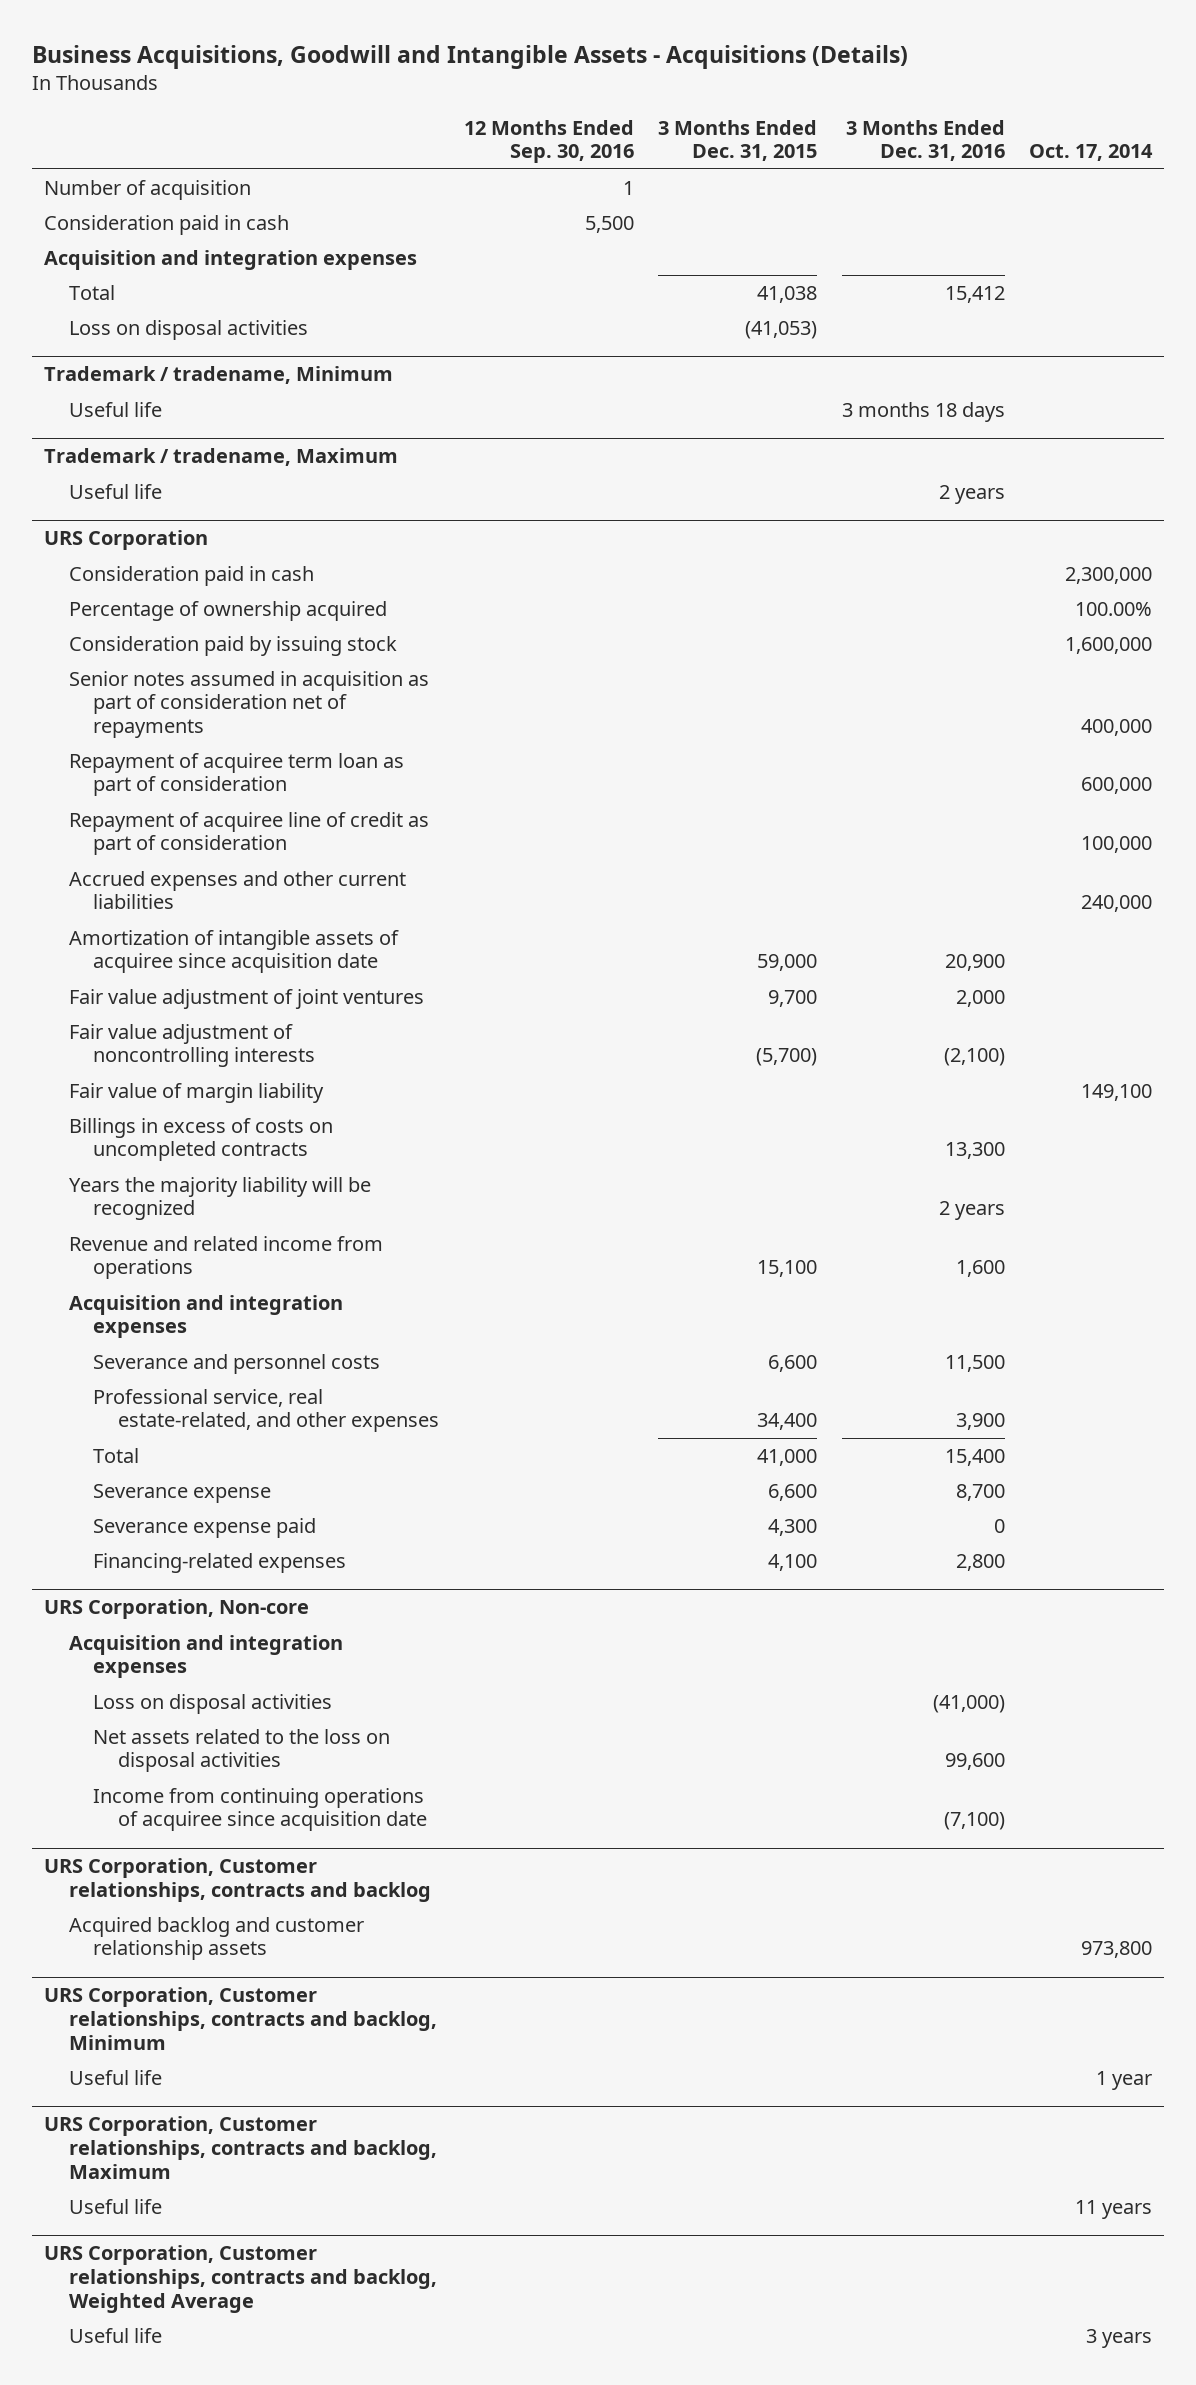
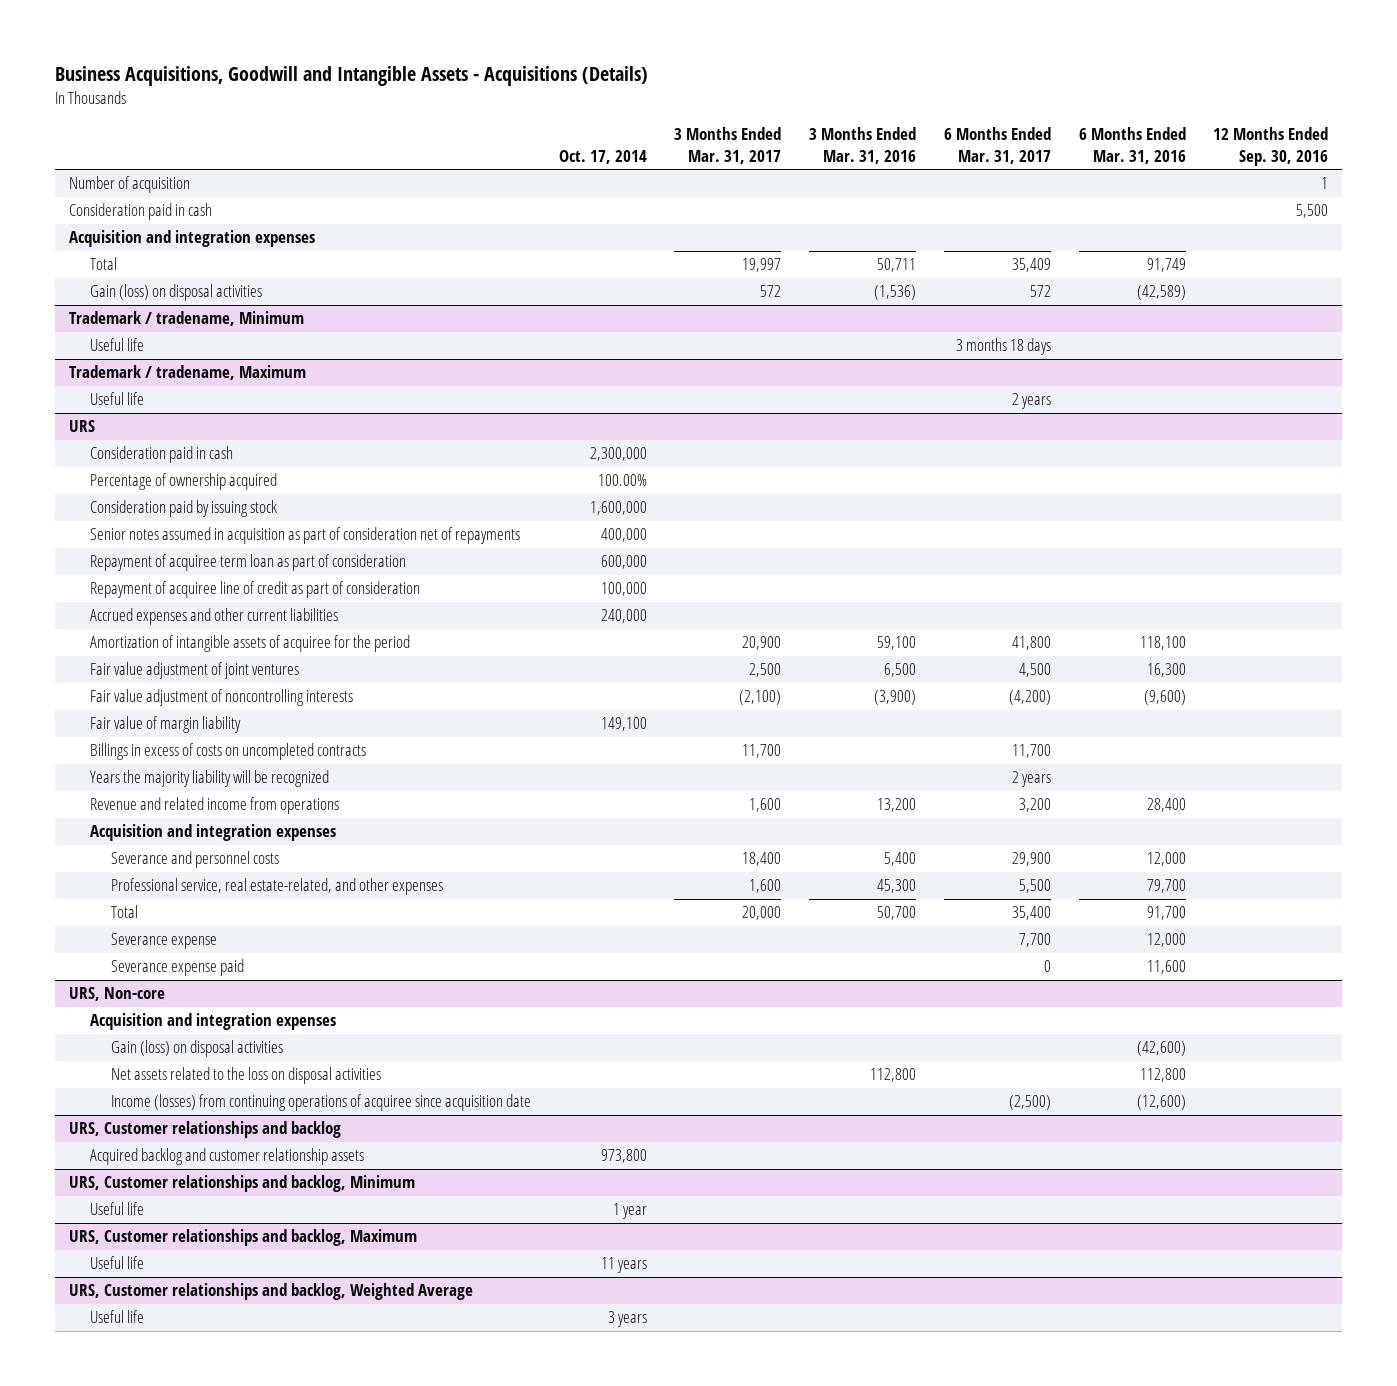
[658,119,818,162] 3 Months Ended Dec. 31, 2015 -> none
[845,119,1005,162] 3 Months Ended Dec. 31, 2016 -> none
none -> [674,127,782,164] 3 Months Ended Mar. 31, 2017
none -> [809,127,917,164] 3 Months Ended Mar. 31, 2016
none -> [943,127,1051,164] 6 Months Ended Mar. 31, 2017
none -> [1078,127,1186,164] 6 Months Ended Mar. 31, 2016
[68,319,308,340] Loss on disposal activities -> [89,284,262,302] Gain (loss) on disposal activities
[43,530,208,551] URS Corporation -> [68,420,95,433] URS
[68,929,399,974] Amortization of intangible assets of acquiree since acquisition date -> [89,635,410,653] Amortization of intangible assets of acquiree for the period
[93,1552,347,1573] Financing-related expenses -> none
[43,1599,309,1620] URS Corporation, Non-core -> [68,987,165,1002] URS, Non-core
[93,1693,333,1714] Loss on disposal activities -> [111,1040,284,1058] Gain (loss) on disposal activities
[93,1787,428,1832] Income from continuing operations of acquiree since acquisition date -> [111,1094,532,1112] Income (losses) from continuing operations of acquiree since acquisition date
[43,1858,431,1903] URS Corporation, Customer relationships, contracts and backlog -> [68,1121,341,1139] URS, Customer relationships and backlog
[43,1987,437,2050] URS Corporation, Customer relationships, contracts and backlog, Minimum -> [68,1175,415,1193] URS, Customer relationships and backlog, Minimum
[43,2116,437,2179] URS Corporation, Customer relationships, contracts and backlog, Maximum -> [68,1229,417,1247] URS, Customer relationships and backlog, Maximum
[43,2245,437,2313] URS Corporation, Customer relationships, contracts and backlog, Weighted Average -> [68,1283,473,1301] URS, Customer relationships and backlog, Weighted Average

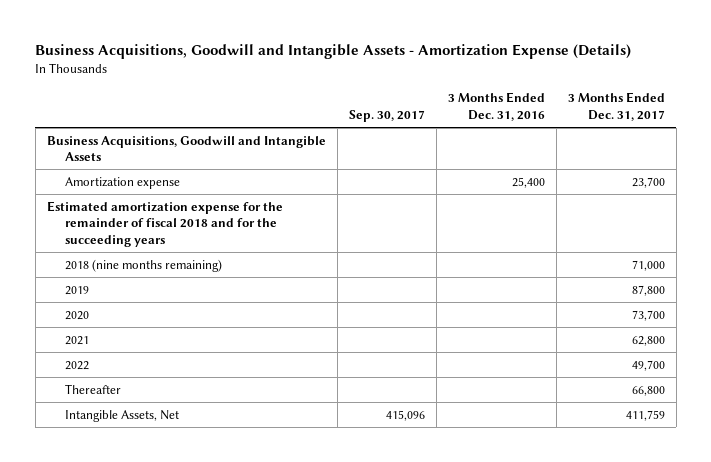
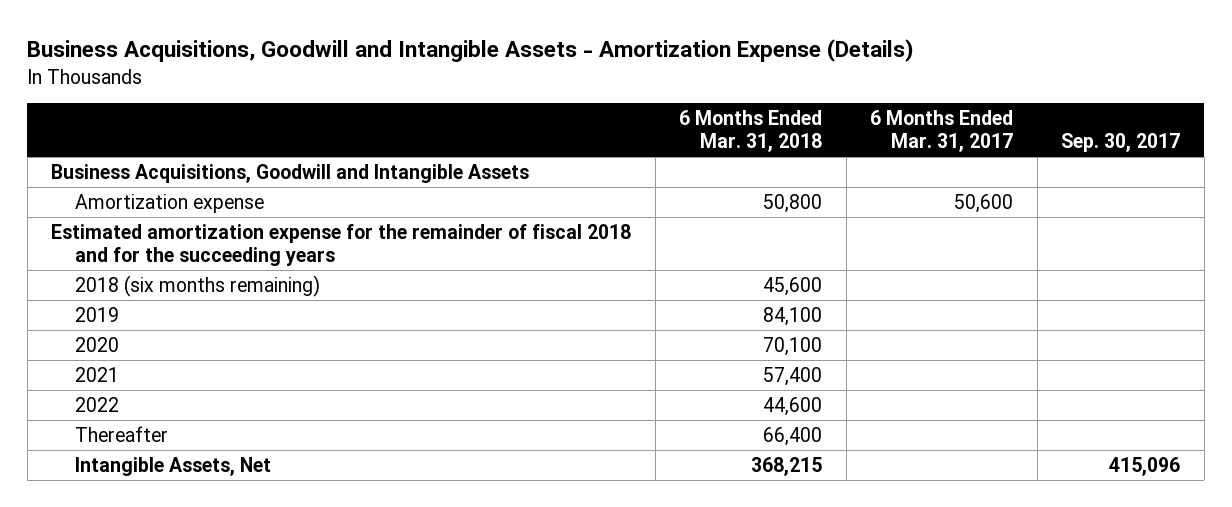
[447,92,545,122] 3 Months Ended Dec. 31, 2016 -> none
[567,92,665,122] 3 Months Ended Dec. 31, 2017 -> none
none -> [679,110,823,153] 6 Months Ended Mar. 31, 2018
none -> [870,110,1014,153] 6 Months Ended Mar. 31, 2017
[65,258,223,272] 2018 (nine months remaining) -> [75,274,321,297] 2018 (six months remaining)

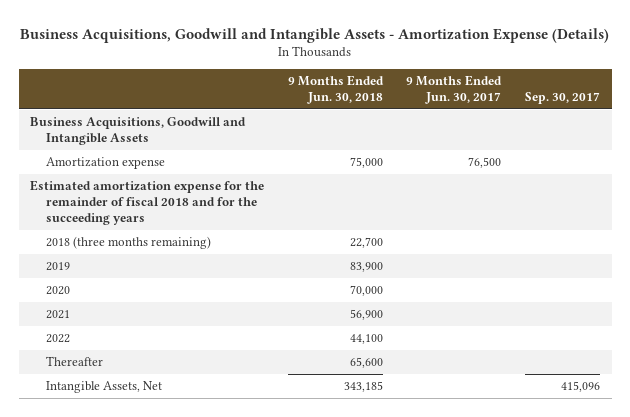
[679,110,823,153] 6 Months Ended Mar. 31, 2018 -> none
[870,110,1014,153] 6 Months Ended Mar. 31, 2017 -> none
none -> [287,74,384,104] 9 Months Ended Jun. 30, 2018
none -> [406,74,503,104] 9 Months Ended Jun. 30, 2017
[75,274,321,297] 2018 (six months remaining) -> [45,236,211,250] 2018 (three months remaining)

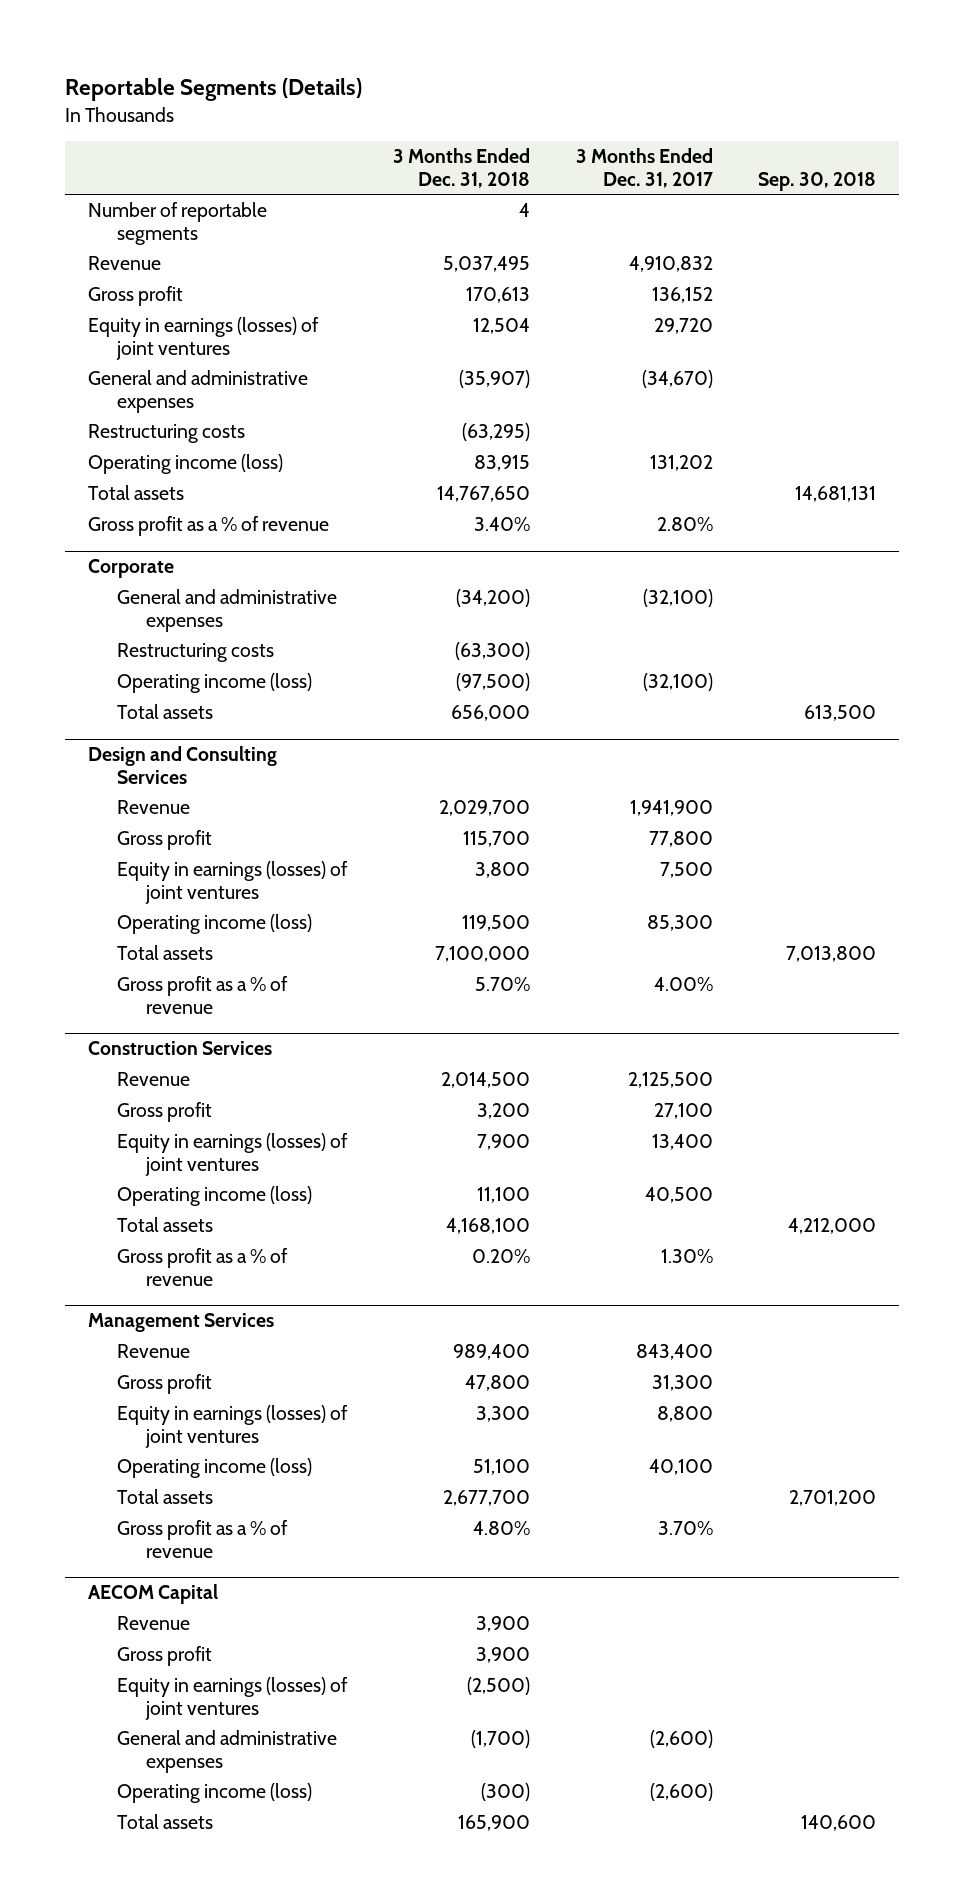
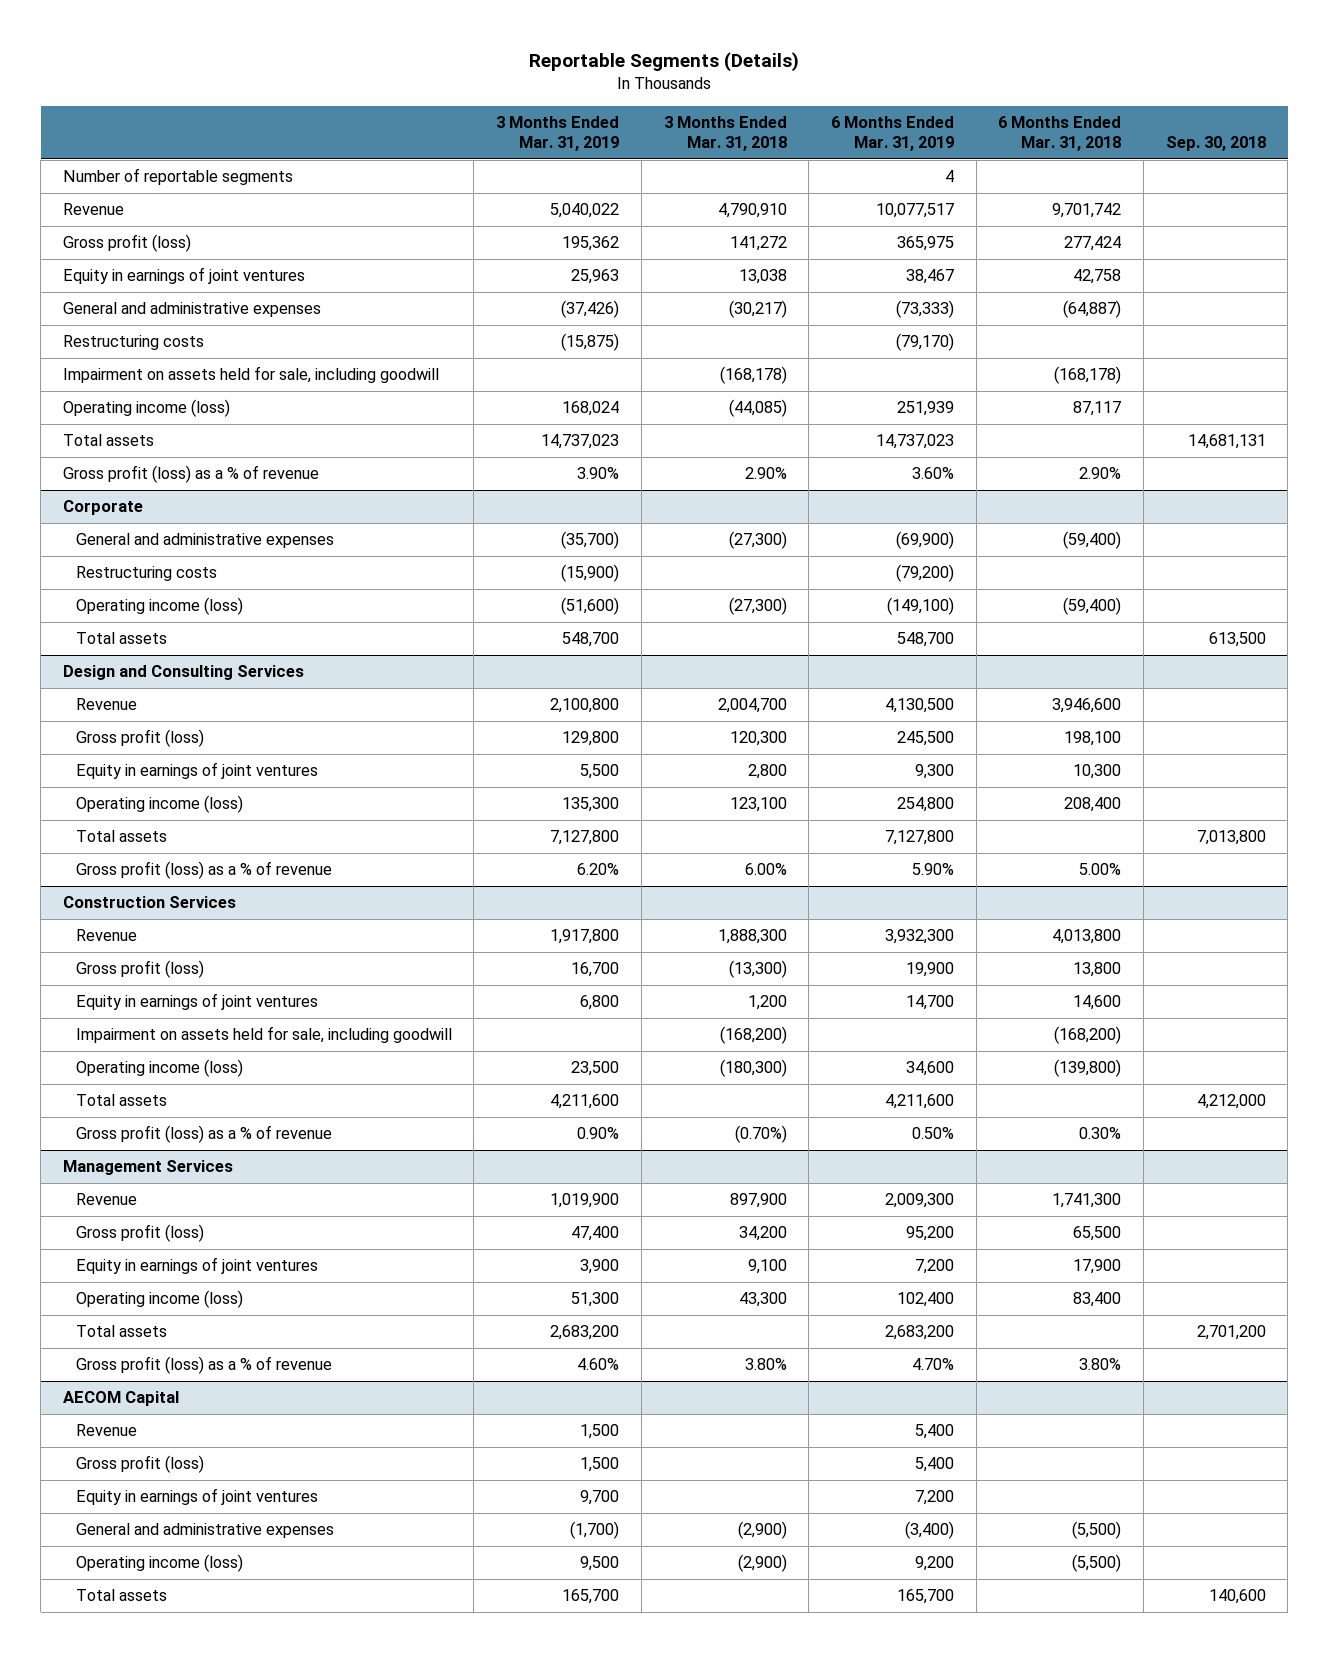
[392,148,530,188] 3 Months Ended Dec. 31, 2018 -> none
[575,148,713,188] 3 Months Ended Dec. 31, 2017 -> none
none -> [496,116,620,152] 3 Months Ended Mar. 31, 2019
none -> [663,116,787,152] 3 Months Ended Mar. 31, 2018
none -> [830,116,954,152] 6 Months Ended Mar. 31, 2019
none -> [998,116,1122,152] 6 Months Ended Mar. 31, 2018
[87,286,183,307] Gross profit -> [62,234,191,253] Gross profit (loss)
[87,317,319,360] Equity in earnings (losses) of joint ventures -> [62,267,305,285] Equity in earnings of joint ventures
none -> [62,366,439,384] Impairment on assets held for sale, including goodwill
[87,516,329,537] Gross profit as a % of revenue -> [62,465,319,484] Gross profit (loss) as a % of revenue
[116,830,212,851] Gross profit -> [75,729,204,748] Gross profit (loss)
[116,861,348,904] Equity in earnings (losses) of joint ventures -> [75,762,318,780] Equity in earnings of joint ventures
[116,976,288,1014] Gross profit as a % of revenue -> [75,861,332,880] Gross profit (loss) as a % of revenue
[116,1102,212,1123] Gross profit -> [75,960,204,979] Gross profit (loss)
[116,1133,348,1176] Equity in earnings (losses) of joint ventures -> [75,993,318,1011] Equity in earnings of joint ventures
none -> [75,1026,452,1044] Impairment on assets held for sale, including goodwill
[116,1248,288,1286] Gross profit as a % of revenue -> [75,1125,332,1144] Gross profit (loss) as a % of revenue
[116,1374,212,1395] Gross profit -> [75,1224,204,1243] Gross profit (loss)
[116,1405,348,1448] Equity in earnings (losses) of joint ventures -> [75,1257,318,1275] Equity in earnings of joint ventures
[116,1520,288,1558] Gross profit as a % of revenue -> [75,1356,332,1375] Gross profit (loss) as a % of revenue
[116,1646,212,1667] Gross profit -> [75,1455,204,1474] Gross profit (loss)
[116,1677,348,1720] Equity in earnings (losses) of joint ventures -> [75,1488,318,1506] Equity in earnings of joint ventures

